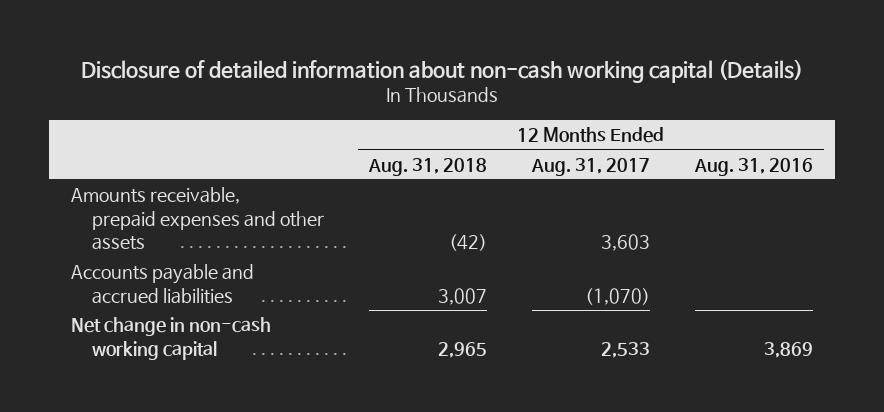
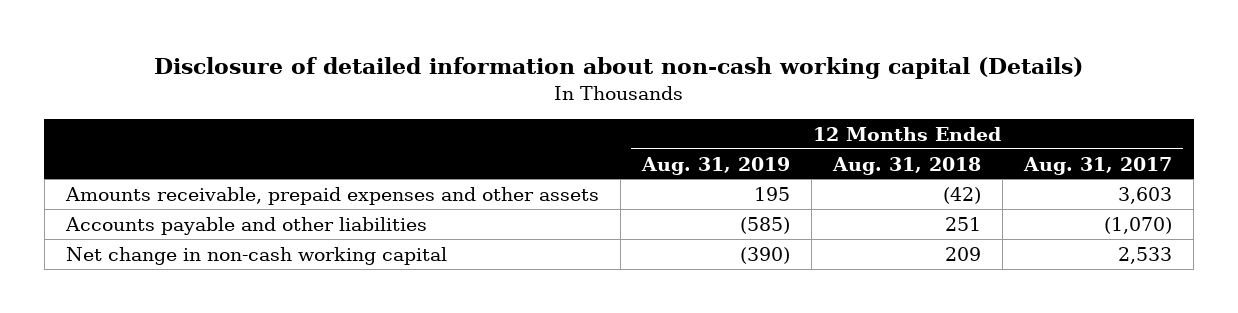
[693,157,813,176] Aug. 31, 2016 -> none
none -> [640,156,790,175] Aug. 31, 2019
[71,264,255,304] Accounts payable and accrued liabilities -> [64,216,427,235] Accounts payable and other liabilities
[438,287,488,305] 3,007 -> [944,216,981,231] 251
[438,341,488,358] 2,965 -> [944,246,981,261] 209

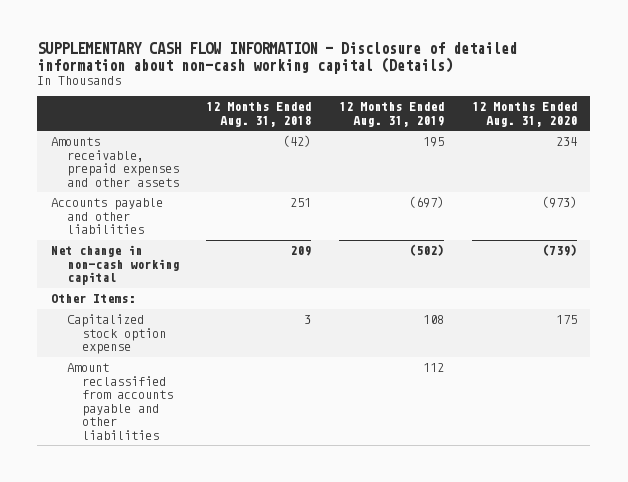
[153,57,1083,80] Disclosure of detailed information about non-cash working capital (Details) -> [37,41,518,74] SUPPLEMENTARY CASH FLOW INFORMATION - Disclosure of detailed information about non-cash working capital (Details)
[1023,156,1173,175] Aug. 31, 2017 -> none
none -> [471,102,577,127] 12 Months Ended Aug. 31, 2020
[739,216,790,234] (585) -> [409,196,445,209] (697)
[739,246,790,264] (390) -> [409,244,445,257] (502)
none -> [51,294,136,304] Other Items:
none -> [66,314,167,355] Capitalized stock option expense
none -> [66,363,174,440] Amount reclassified from accounts payable and other liabilities

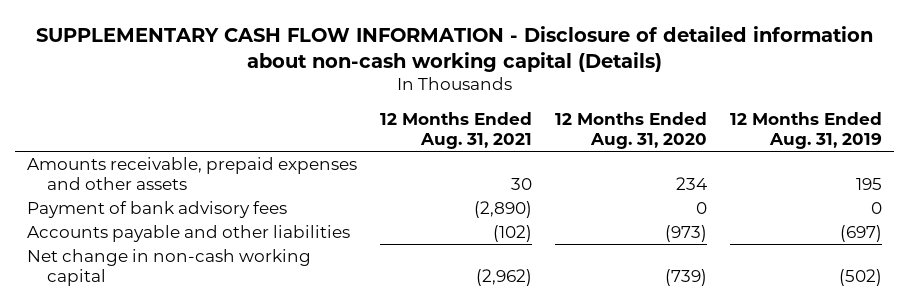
[206,102,312,127] 12 Months Ended Aug. 31, 2018 -> none
none -> [380,112,533,150] 12 Months Ended Aug. 31, 2021
none -> [26,201,287,219] Payment of bank advisory fees
[51,294,136,304] Other Items: -> none
[66,314,167,355] Capitalized stock option expense -> none
[66,363,174,440] Amount reclassified from accounts payable and other liabilities -> none

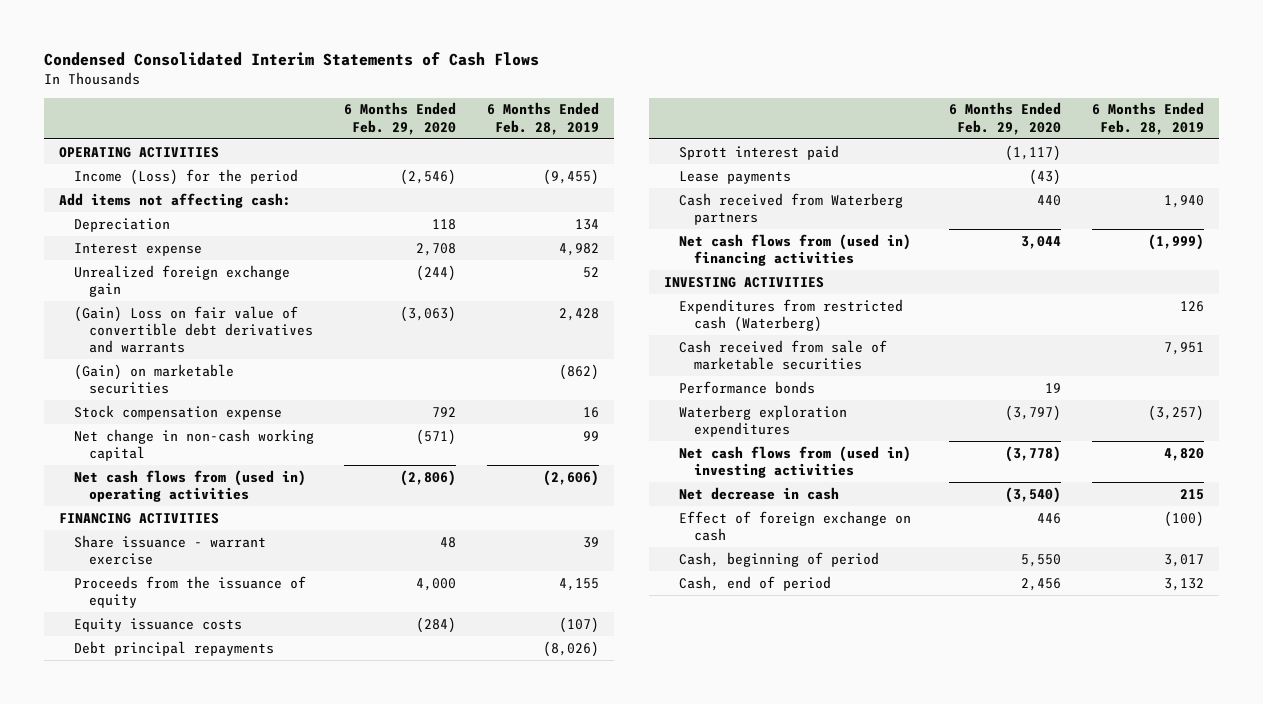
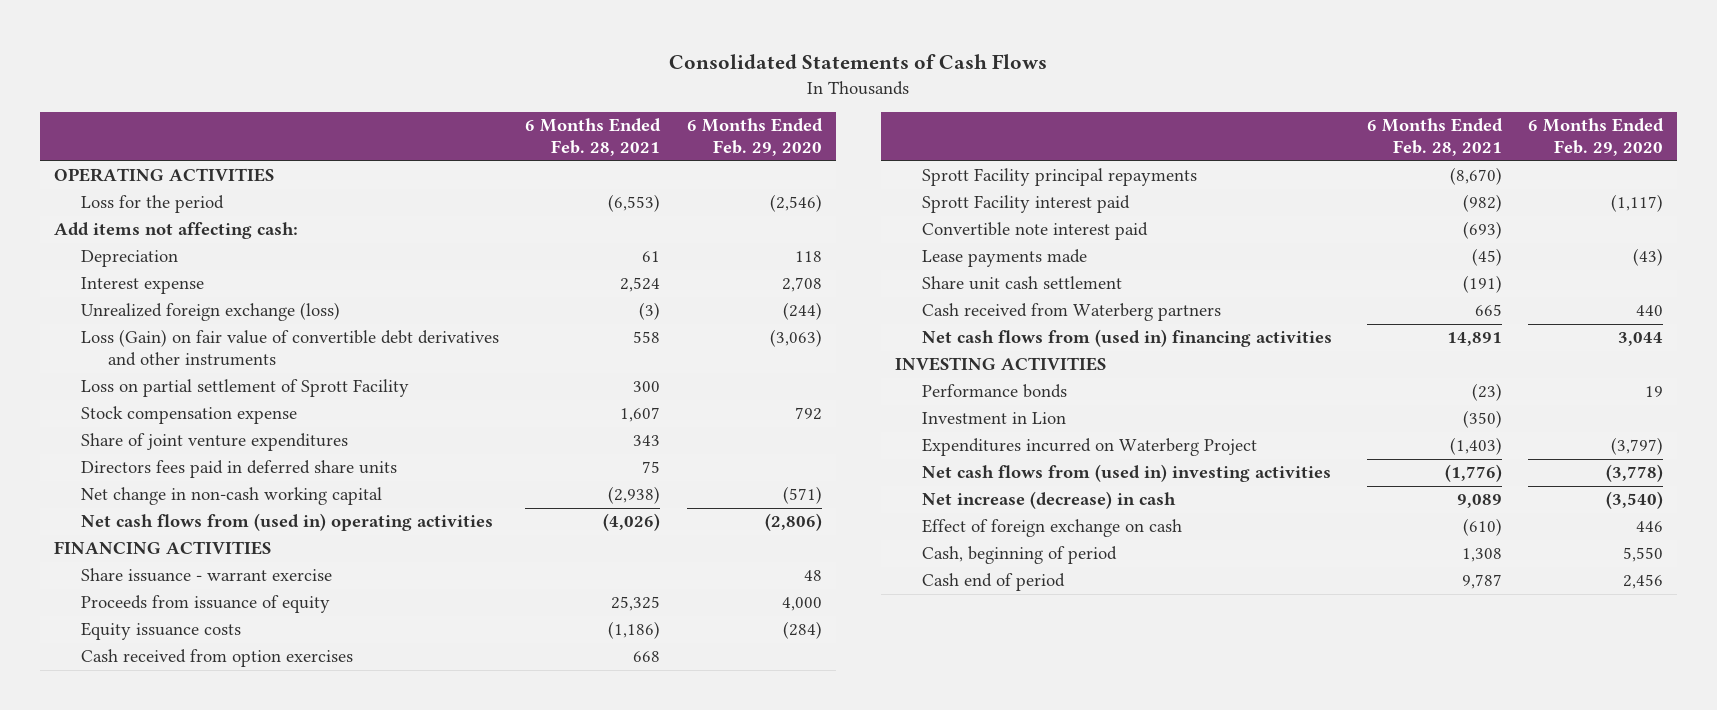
[43,52,539,67] Condensed Consolidated Interim Statements of Cash Flows -> [669,53,1048,69] Consolidated Statements of Cash Flows
[486,102,599,135] 6 Months Ended Feb. 28, 2019 -> none
none -> [525,118,662,157] 6 Months Ended Feb. 28, 2021
[73,168,298,185] Income (Loss) for the period -> [80,195,224,214] Loss for the period
[73,363,234,395] (Gain) on marketable securities -> none
[73,264,290,298] Unrealized foreign exchange gain -> [80,302,340,322] Unrealized foreign exchange (loss)
[73,305,314,354] (Gain) Loss on fair value of convertible debt derivatives and warrants -> [80,329,499,367] Loss (Gain) on fair value of convertible debt derivatives and other instruments
none -> [80,379,409,398] Loss on partial settlement of Sprott Facility
none -> [80,433,348,452] Share of joint venture expenditures
none -> [80,460,397,479] Directors fees paid in deferred share units
[73,575,306,609] Proceeds from the issuance of equity -> [80,595,330,614] Proceeds from issuance of equity
none -> [80,649,353,668] Cash received from option exercises
[73,640,274,656] Debt principal repayments -> [921,168,1197,187] Sprott Facility principal repayments
[678,144,839,160] Sprott interest paid -> [921,195,1130,214] Sprott Facility interest paid
none -> [921,222,1148,241] Convertible note interest paid
[678,170,791,184] Lease payments -> [921,249,1087,268] Lease payments made
none -> [921,276,1122,291] Share unit cash settlement
[678,298,903,333] Expenditures from restricted cash (Waterberg) -> none
[678,339,887,371] Cash received from sale of marketable securities -> none
none -> [921,412,1066,425] Investment in Lion
[678,404,847,438] Waterberg exploration expenditures -> [921,438,1257,457] Expenditures incurred on Waterberg Project
[678,486,839,500] Net decrease in cash -> [921,491,1176,510] Net increase (decrease) in cash
[678,575,831,591] Cash, end of period -> [921,573,1065,592] Cash end of period

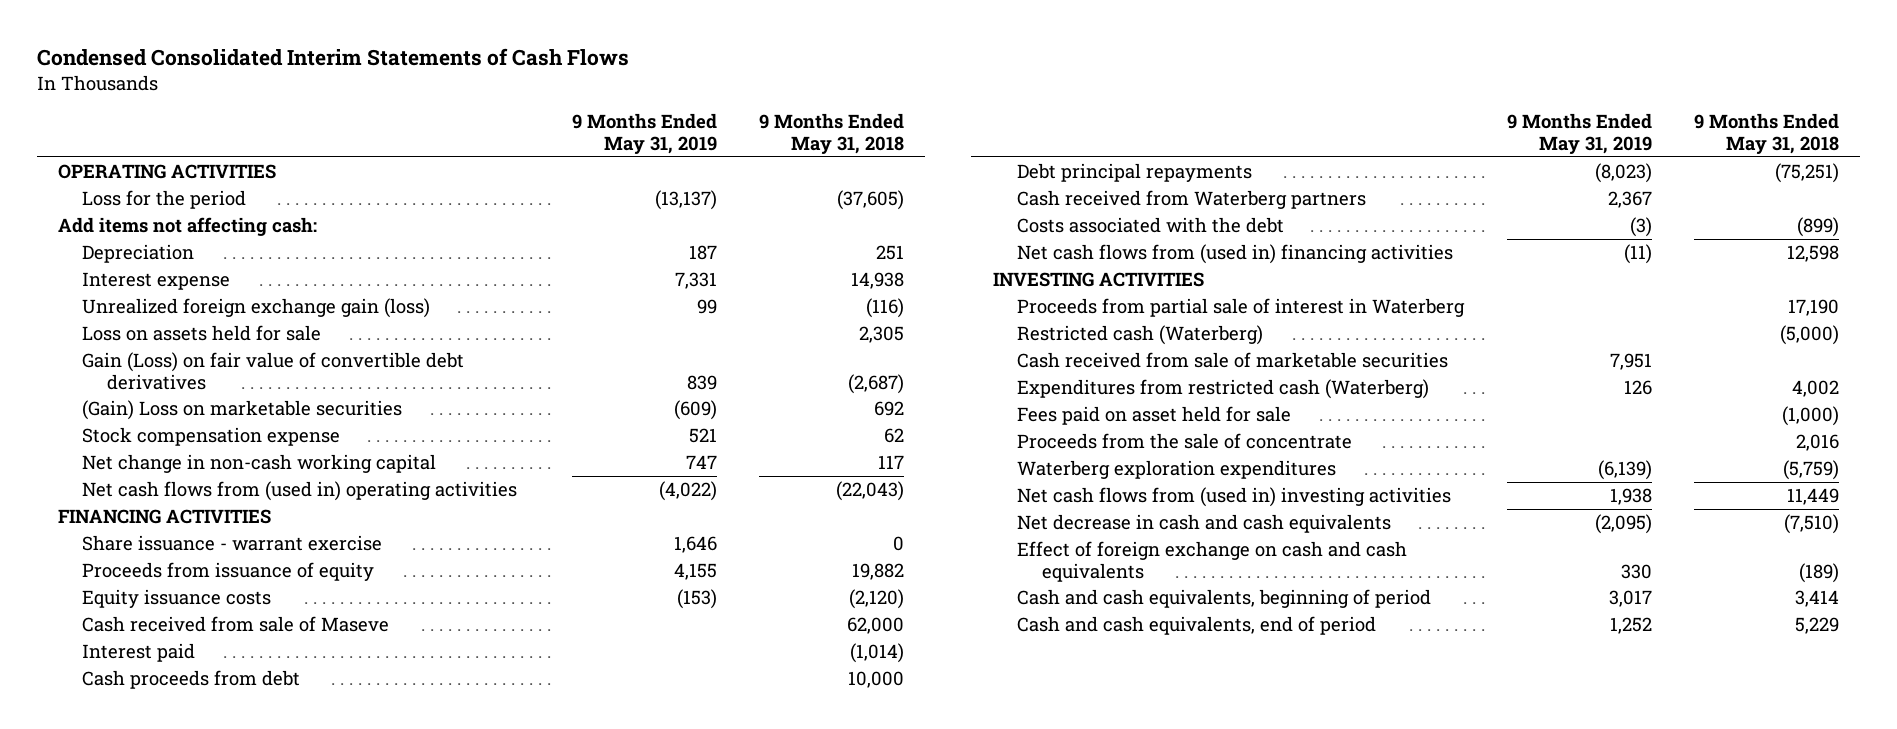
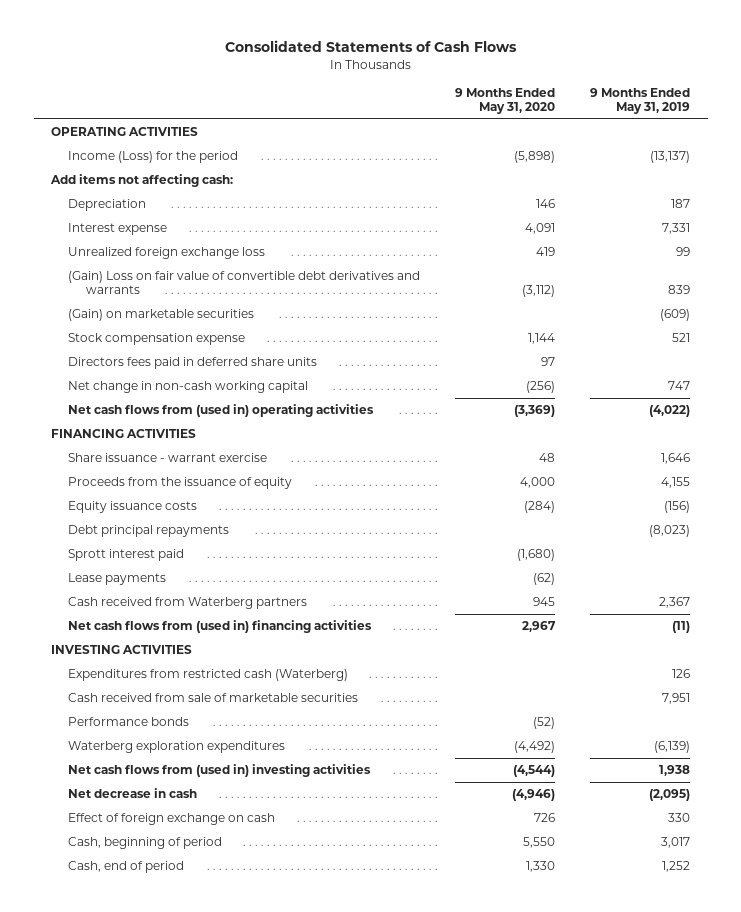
[36,48,629,67] Condensed Consolidated Interim Statements of Cash Flows -> [224,40,517,53] Consolidated Statements of Cash Flows
[759,113,905,155] 9 Months Ended May 31, 2018 -> none
none -> [455,87,556,115] 9 Months Ended May 31, 2020
[82,189,247,209] Loss for the period -> [68,151,239,164] Income (Loss) for the period
[82,324,322,341] Loss on assets held for sale -> none
[82,297,431,318] Unrealized foreign exchange gain (loss) -> [68,247,266,260] Unrealized foreign exchange loss
[82,351,465,390] Gain (Loss) on fair value of convertible debt derivatives -> [68,271,421,295] (Gain) Loss on fair value of convertible debt derivatives and warrants
[82,399,403,420] (Gain) Loss on marketable securities -> [68,309,255,322] (Gain) on marketable securities
none -> [68,357,318,370] Directors fees paid in deferred share units
[82,615,390,632] Cash received from sale of Maseve -> none
[82,642,196,662] Interest paid -> none
[82,669,301,689] Cash proceeds from debt -> none
[82,561,375,581] Proceeds from issuance of equity -> [68,477,293,490] Proceeds from the issuance of equity
[676,588,717,609] (153) -> [664,501,691,514] (156)
none -> [68,549,185,562] Sprott interest paid
none -> [68,573,167,586] Lease payments
[1017,216,1285,233] Costs associated with the debt -> none
[1017,297,1466,317] Proceeds from partial sale of interest in Waterberg -> none
[1017,324,1264,345] Restricted cash (Waterberg) -> none
[1017,405,1292,425] Fees paid on asset held for sale -> none
[1017,432,1353,449] Proceeds from the sale of concentrate -> none
[1017,351,1449,368] Cash received from sale of marketable securities -> [68,693,359,703] Cash received from sale of marketable securities
none -> [68,717,190,727] Performance bonds
[1017,513,1392,533] Net decrease in cash and cash equivalents -> [68,788,198,799] Net decrease in cash
[1017,540,1408,582] Effect of foreign exchange on cash and cash equivalents -> [68,813,276,826] Effect of foreign exchange on cash
[1017,588,1432,608] Cash and cash equivalents, beginning of period -> [68,837,223,850] Cash, beginning of period
[1017,615,1377,635] Cash and cash equivalents, end of period -> [68,861,185,874] Cash, end of period

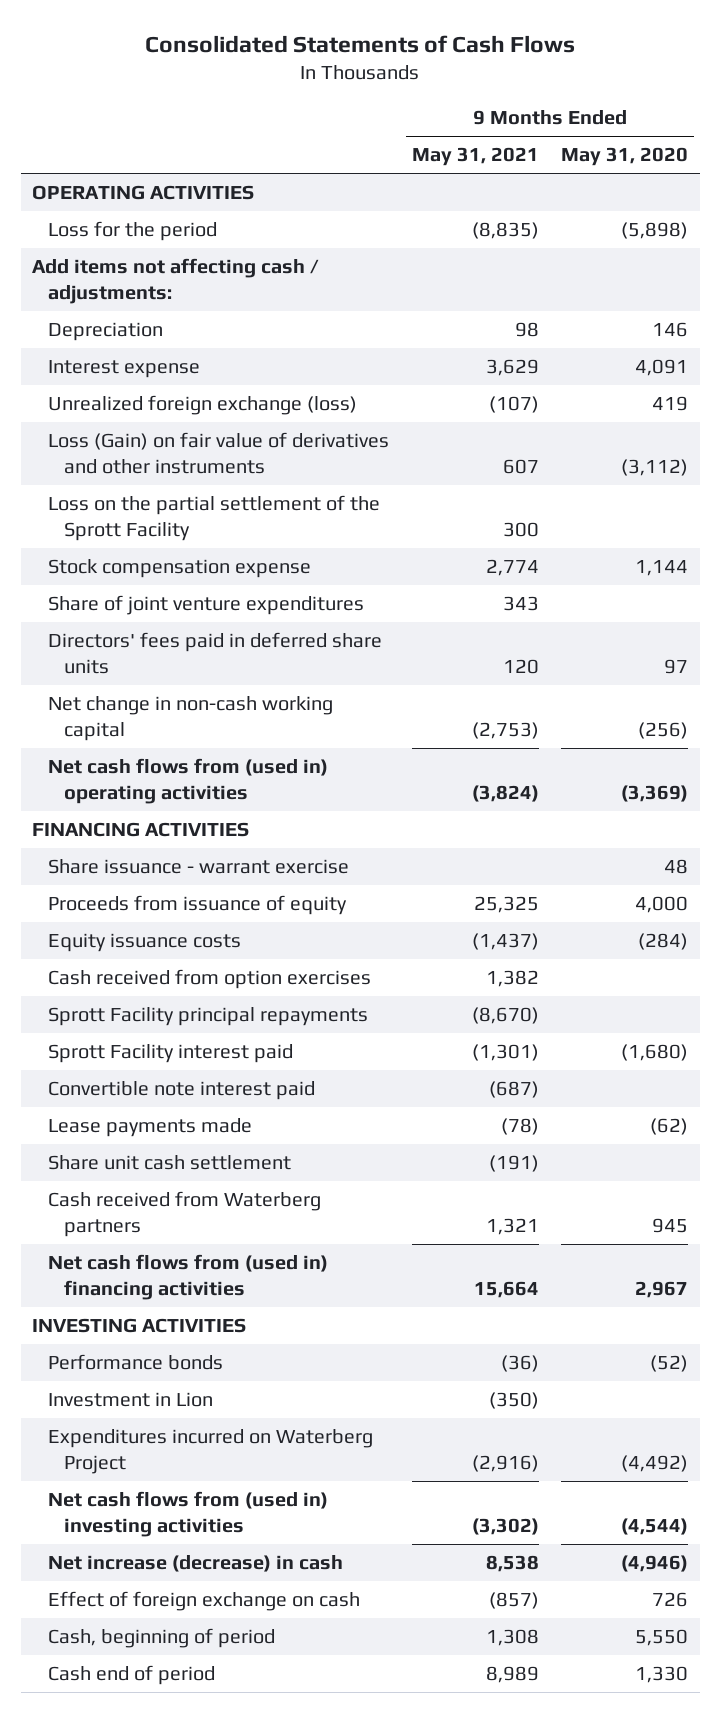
[590,87,691,115] 9 Months Ended May 31, 2019 -> none
none -> [411,147,539,167] May 31, 2021
[68,151,239,164] Income (Loss) for the period -> [48,221,218,242] Loss for the period
[50,174,234,188] Add items not affecting cash: -> [32,258,320,304] Add items not affecting cash / adjustments:
[68,309,255,322] (Gain) on marketable securities -> none
[68,247,266,260] Unrealized foreign exchange loss -> [48,395,358,416] Unrealized foreign exchange (loss)
[68,271,421,295] (Gain) Loss on fair value of convertible debt derivatives and warrants -> [48,432,390,474] Loss (Gain) on fair value of derivatives and other instruments
none -> [48,495,381,541] Loss on the partial settlement of the Sprott Facility
none -> [48,595,365,616] Share of joint venture expenditures
[68,357,318,370] Directors fees paid in deferred share units -> [48,632,383,674] Directors' fees paid in deferred share units
[68,477,293,490] Proceeds from the issuance of equity -> [48,895,348,916] Proceeds from issuance of equity
none -> [48,969,372,990] Cash received from option exercises
[68,525,230,538] Debt principal repayments -> [48,1007,369,1027] Sprott Facility principal repayments
[68,549,185,562] Sprott interest paid -> [48,1044,294,1064] Sprott Facility interest paid
none -> [48,1081,316,1101] Convertible note interest paid
[68,573,167,586] Lease payments -> [48,1118,253,1138] Lease payments made
none -> [48,1155,292,1171] Share unit cash settlement
[68,669,349,682] Expenditures from restricted cash (Waterberg) -> none
[68,693,359,703] Cash received from sale of marketable securities -> none
none -> [48,1392,214,1408] Investment in Lion
[68,741,286,754] Waterberg exploration expenditures -> [48,1429,374,1474] Expenditures incurred on Waterberg Project
[68,788,198,799] Net decrease in cash -> [48,1555,344,1573] Net increase (decrease) in cash
[68,861,185,874] Cash, end of period -> [48,1665,216,1686] Cash end of period

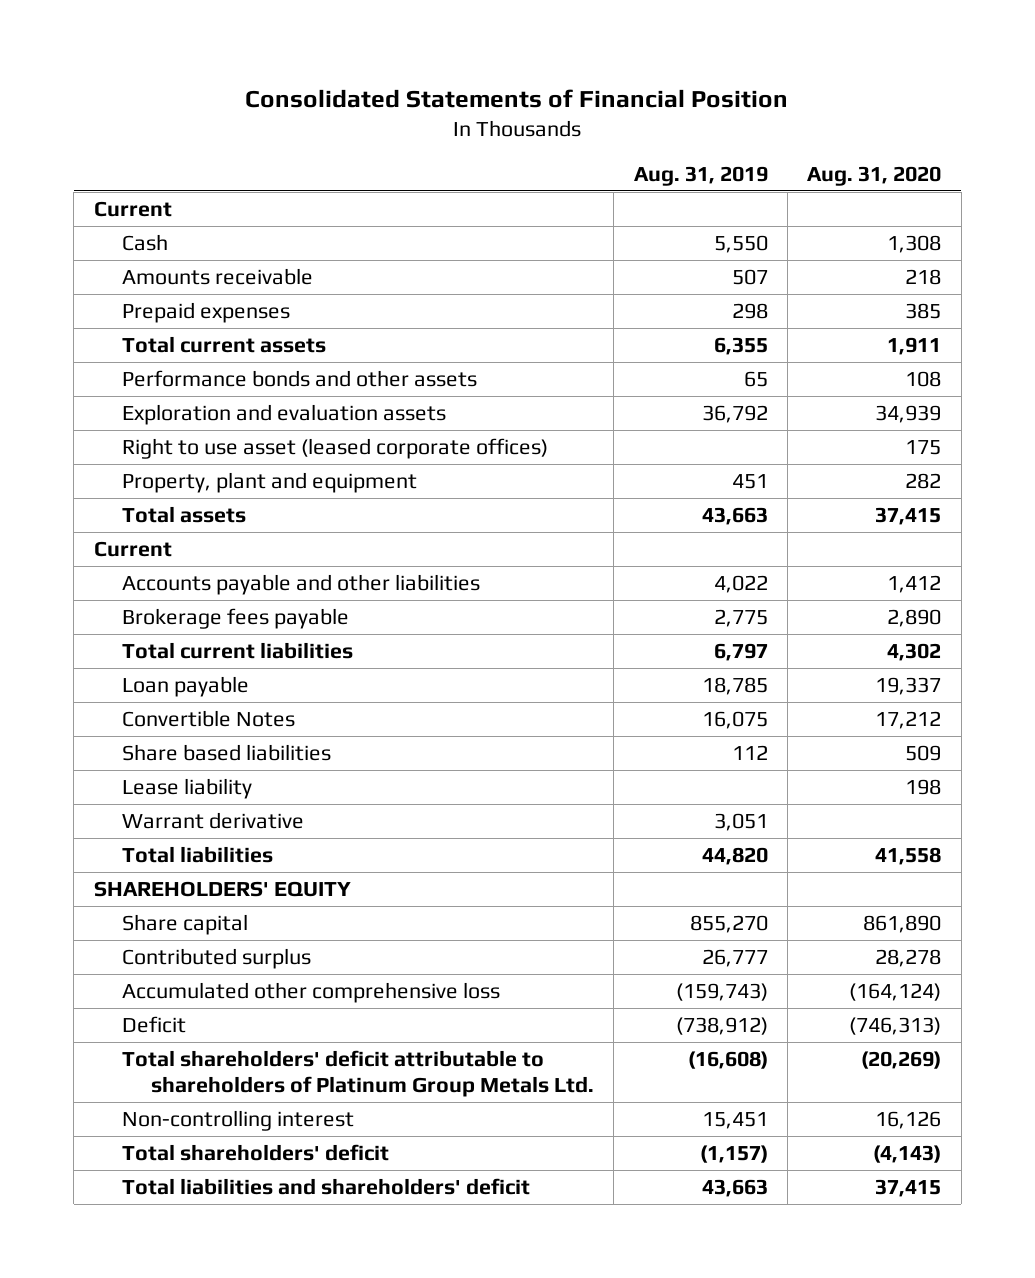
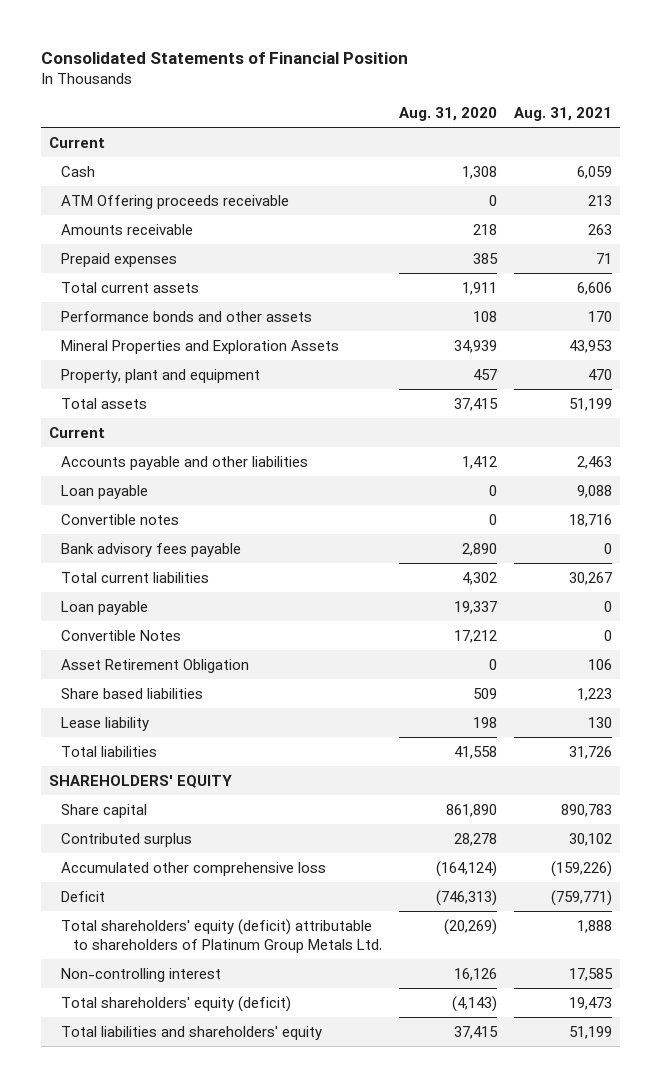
[633,165,768,186] Aug. 31, 2019 -> none
none -> [513,107,612,122] Aug. 31, 2021
none -> [60,194,289,209] ATM Offering proceeds receivable
[122,437,549,459] Right to use asset (leased corporate offices) -> none
[122,403,447,425] Exploration and evaluation assets -> [60,339,339,354] Mineral Properties and Exploration Assets
[905,472,942,489] 282 -> [472,368,497,380] 457
none -> [60,484,148,499] Loan payable
none -> [60,513,179,525] Convertible notes
[122,607,350,629] Brokerage fees payable -> [60,542,241,557] Bank advisory fees payable
none -> [60,658,249,673] Asset Retirement Obligation
[122,811,305,829] Warrant derivative -> none
[122,1049,595,1097] Total shareholders' deficit attributable to shareholders of Platinum Group Metals Ltd. -> [60,918,382,953] Total shareholders' equity (deficit) attributable to shareholders of Platinum Group Metals Ltd.
[122,1143,390,1161] Total shareholders' deficit -> [60,995,291,1012] Total shareholders' equity (deficit)
[122,1177,531,1195] Total liabilities and shareholders' deficit -> [60,1025,322,1040] Total liabilities and shareholders' equity

